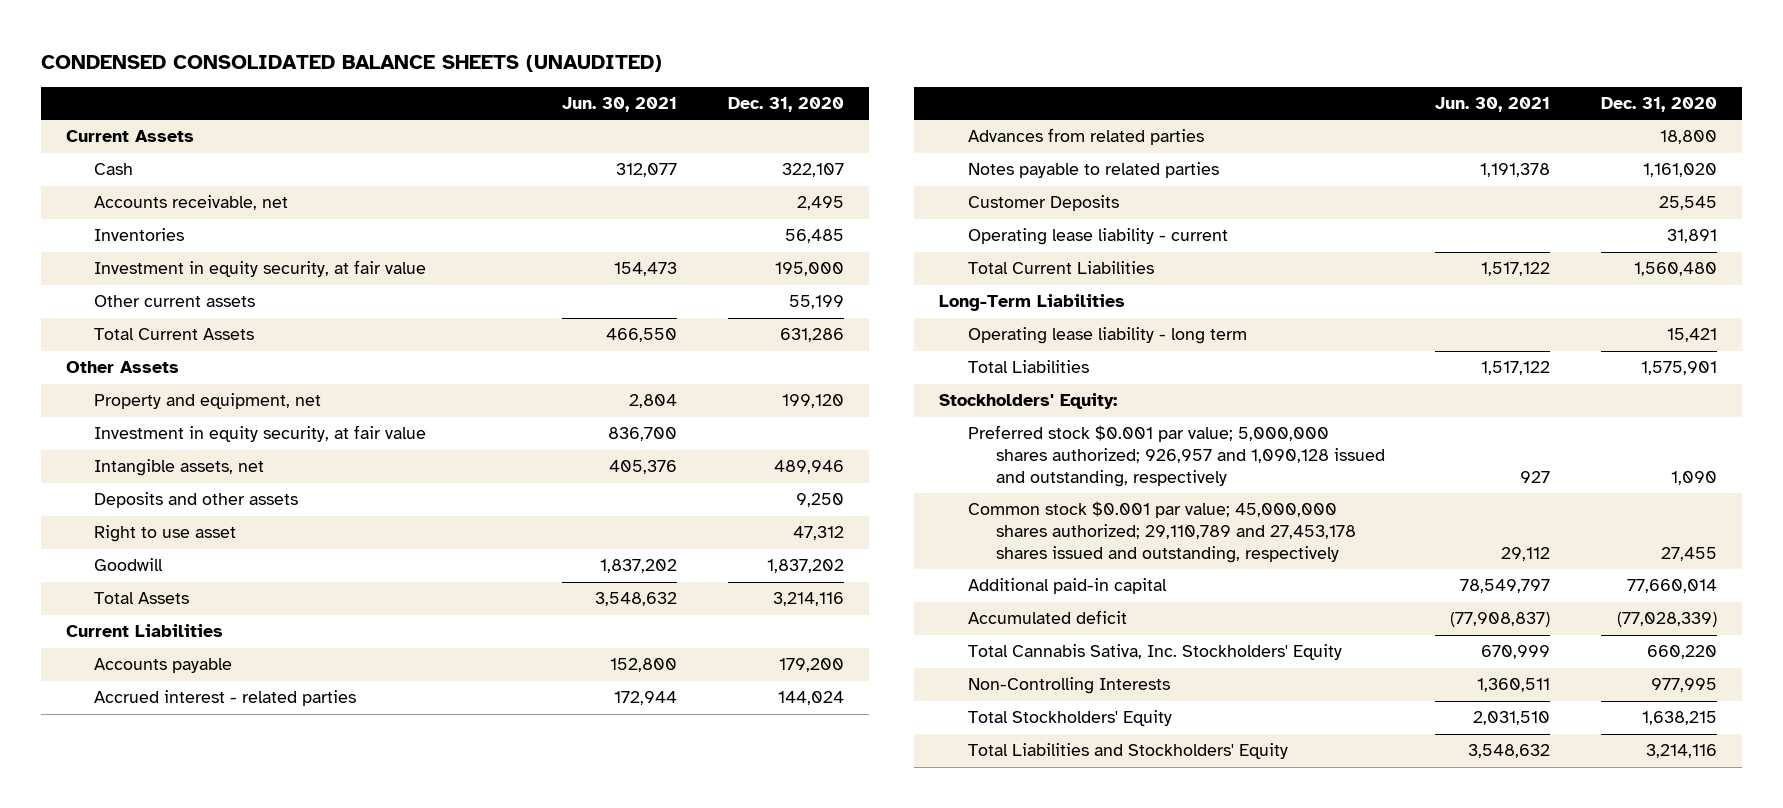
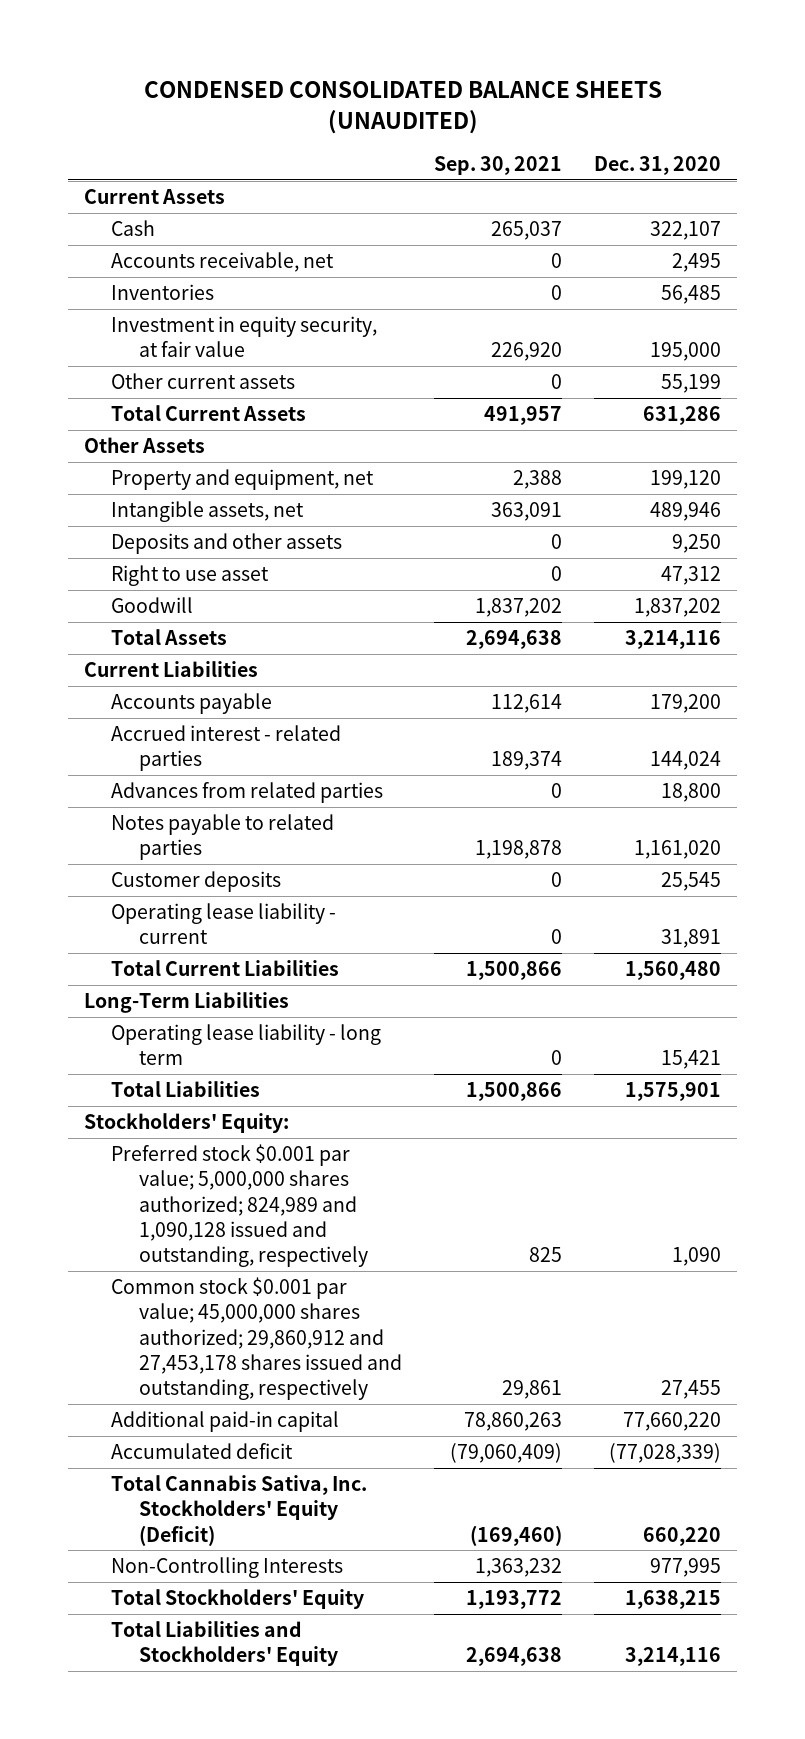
[562,97,678,113] Jun. 30, 2021 -> none
none -> [434,156,563,176] Sep. 30, 2021
[94,425,427,443] Investment in equity security, at fair value -> none
[967,195,1119,212] Customer Deposits -> [111,871,282,893] Customer deposits
[967,425,1385,488] Preferred stock $0.001 par value; 5,000,000 shares authorized; 926,957 and 1,090,128 issued and outstanding, respectively -> [111,1144,369,1268] Preferred stock $0.001 par value; 5,000,000 shares authorized; 824,989 and 1,090,128 issued and outstanding, respectively
[967,501,1356,564] Common stock $0.001 par value; 45,000,000 shares authorized; 29,110,789 and 27,453,178 shares issued and outstanding, respectively -> [111,1277,403,1401] Common stock $0.001 par value; 45,000,000 shares authorized; 29,860,912 and 27,453,178 shares issued and outstanding, respectively
[1627,579,1718,594] 77,660,014 -> [623,1412,722,1432] 77,660,220
[967,644,1342,661] Total Cannabis Sativa, Inc. Stockholders' Equity -> [111,1475,368,1546] Total Cannabis Sativa, Inc. Stockholders' Equity (Deficit)

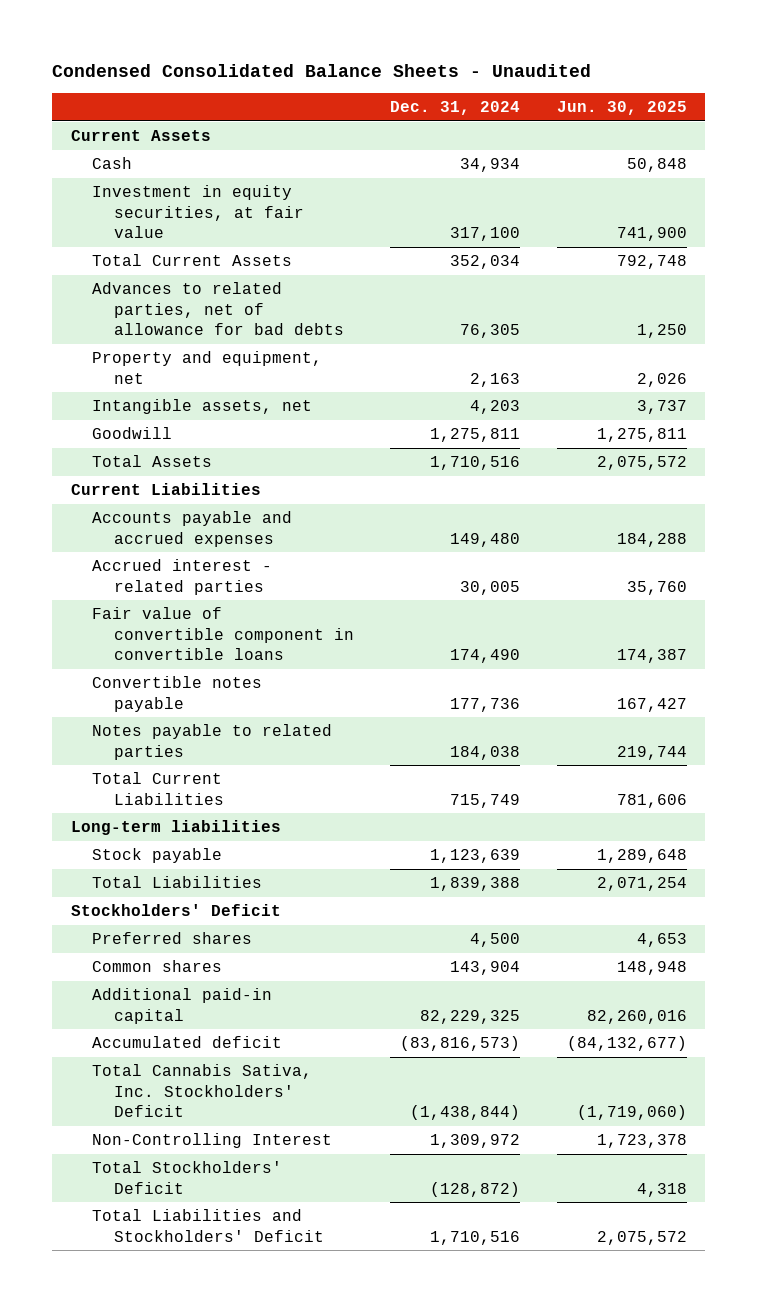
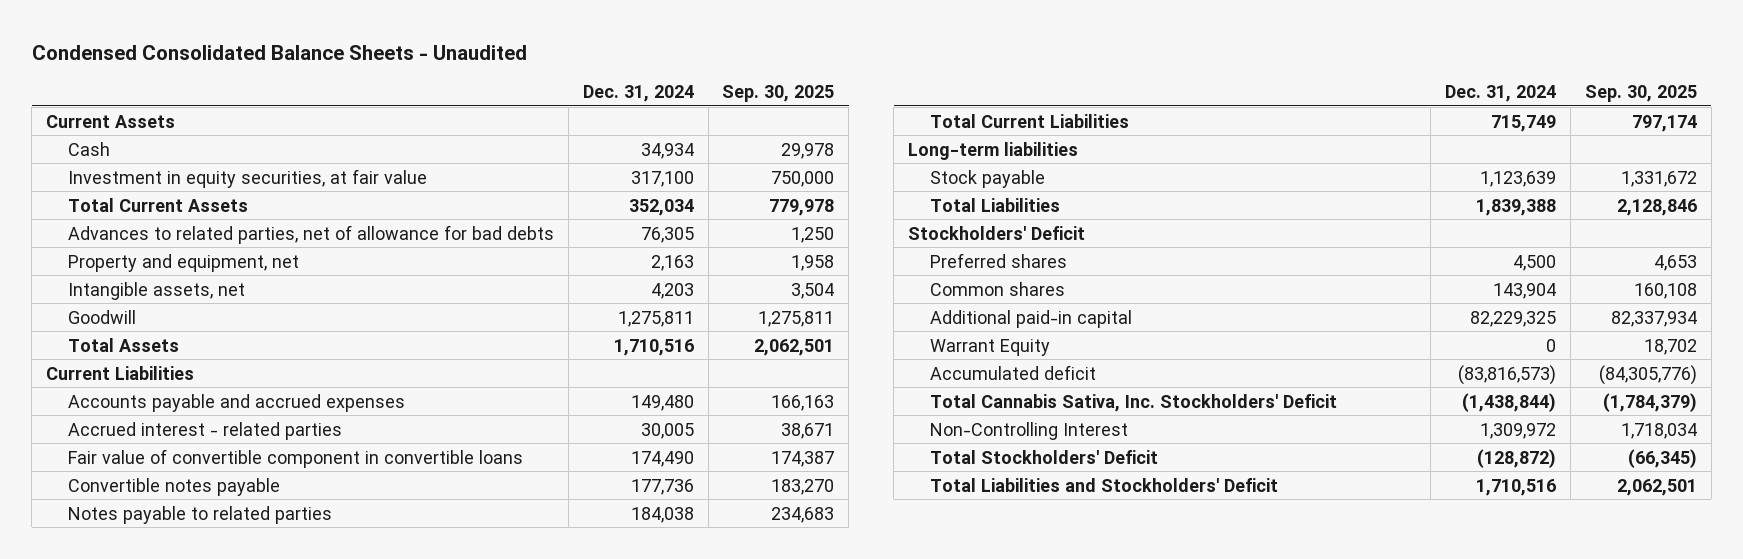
[556,101,687,116] Jun. 30, 2025 -> none
none -> [722,85,835,103] Sep. 30, 2025
none -> [930,338,1051,356] Warrant Equity

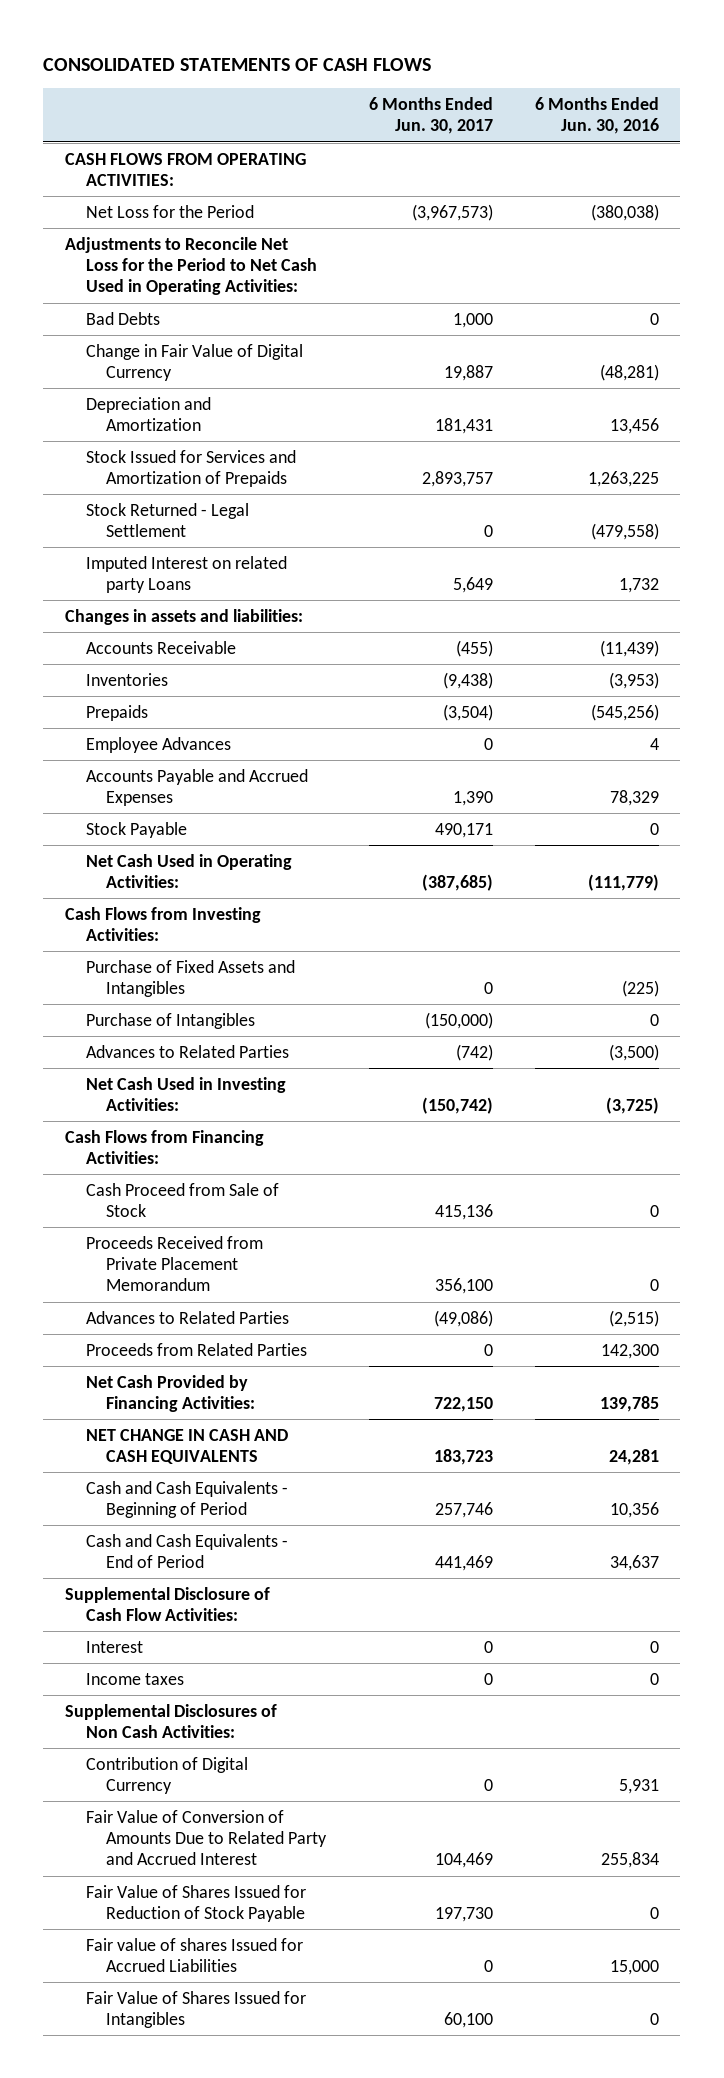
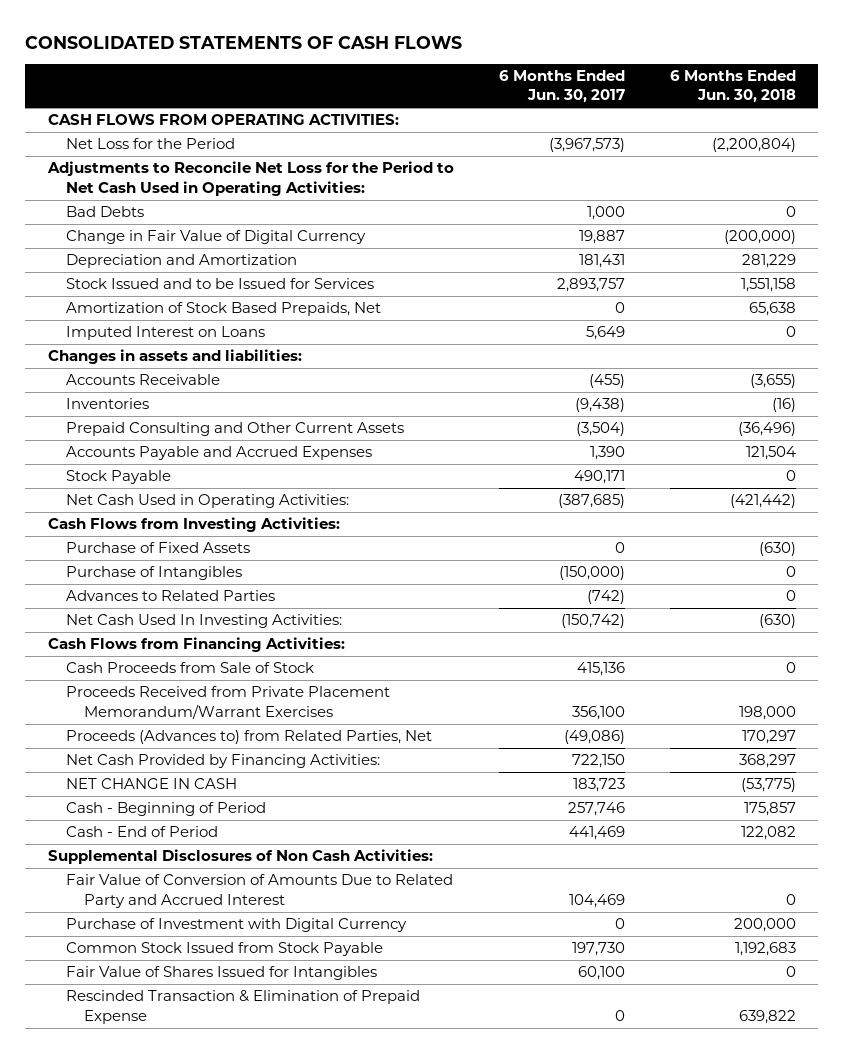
[535,97,660,135] 6 Months Ended Jun. 30, 2016 -> none
none -> [669,69,796,104] 6 Months Ended Jun. 30, 2018
[85,502,249,538] Stock Returned - Legal Settlement -> none
[85,449,296,488] Stock Issued for Services and Amortization of Prepaids -> [65,278,374,290] Stock Issued and to be Issued for Services
none -> [65,302,381,317] Amortization of Stock Based Prepaids, Net
[85,555,287,594] Imputed Interest on related party Loans -> [65,326,265,341] Imputed Interest on Loans
[85,736,231,753] Employee Advances -> none
[85,704,148,721] Prepaids -> [65,422,404,437] Prepaid Consulting and Other Current Assets
[85,959,295,998] Purchase of Fixed Assets and Intangibles -> [65,542,250,554] Purchase of Fixed Assets
[85,1076,286,1112] Net Cash Used in Investing Activities: -> [65,614,342,629] Net Cash Used In Investing Activities:
[85,1310,289,1324] Advances to Related Parties -> none
[85,1182,279,1218] Cash Proceed from Sale of Stock -> [65,662,314,674] Cash Proceeds from Sale of Stock
[85,1235,263,1292] Proceeds Received from Private Placement Memorandum -> [65,686,390,719] Proceeds Received from Private Placement Memorandum/Warrant Exercises
[85,1342,307,1356] Proceeds from Related Parties -> [65,730,432,745] Proceeds (Advances to) from Related Parties, Net
[483,1343,493,1356] 0 -> [563,730,625,745] (49,086)
[64,1586,270,1622] Supplemental Disclosure of Cash Flow Activities: -> none
[85,1640,143,1653] Interest -> none
[85,1672,184,1685] Income taxes -> none
[85,1428,288,1465] NET CHANGE IN CASH AND CASH EQUIVALENTS -> [65,778,237,790] NET CHANGE IN CASH
[85,1480,288,1519] Cash and Cash Equivalents - Beginning of Period -> [65,802,266,817] Cash - Beginning of Period
[85,1533,288,1569] Cash and Cash Equivalents - End of Period -> [65,826,218,838] Cash - End of Period
[85,1756,248,1795] Contribution of Digital Currency -> none
[85,1937,303,1973] Fair value of shares Issued for Accrued Liabilities -> none
none -> [65,918,407,933] Purchase of Investment with Digital Currency
[85,1884,306,1923] Fair Value of Shares Issued for Reduction of Stock Payable -> [65,942,383,957] Common Stock Issued from Stock Payable
none -> [65,990,420,1024] Rescinded Transaction & Elimination of Prepaid Expense

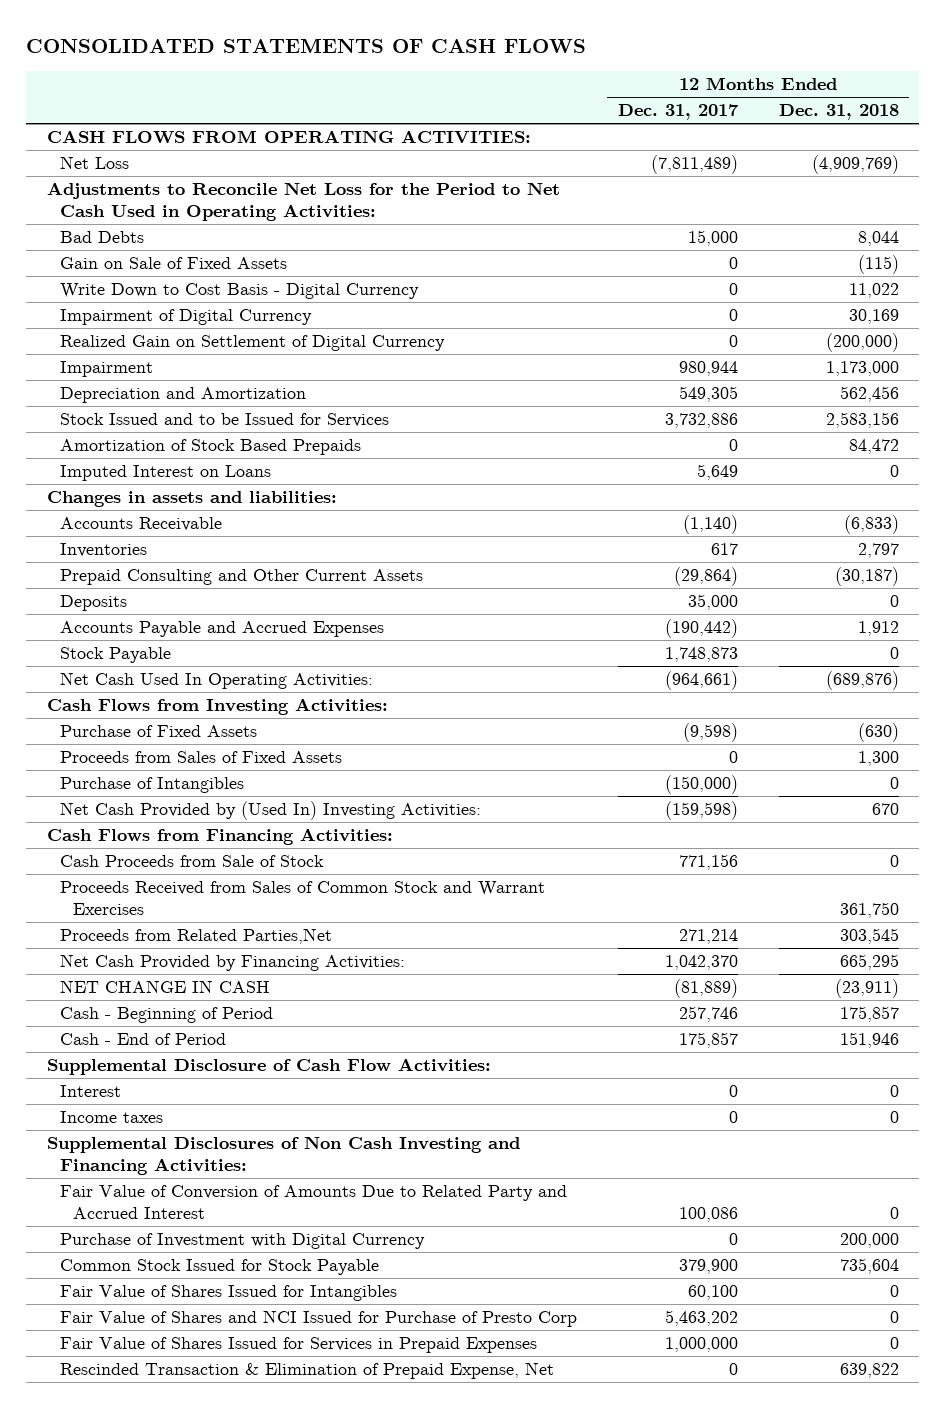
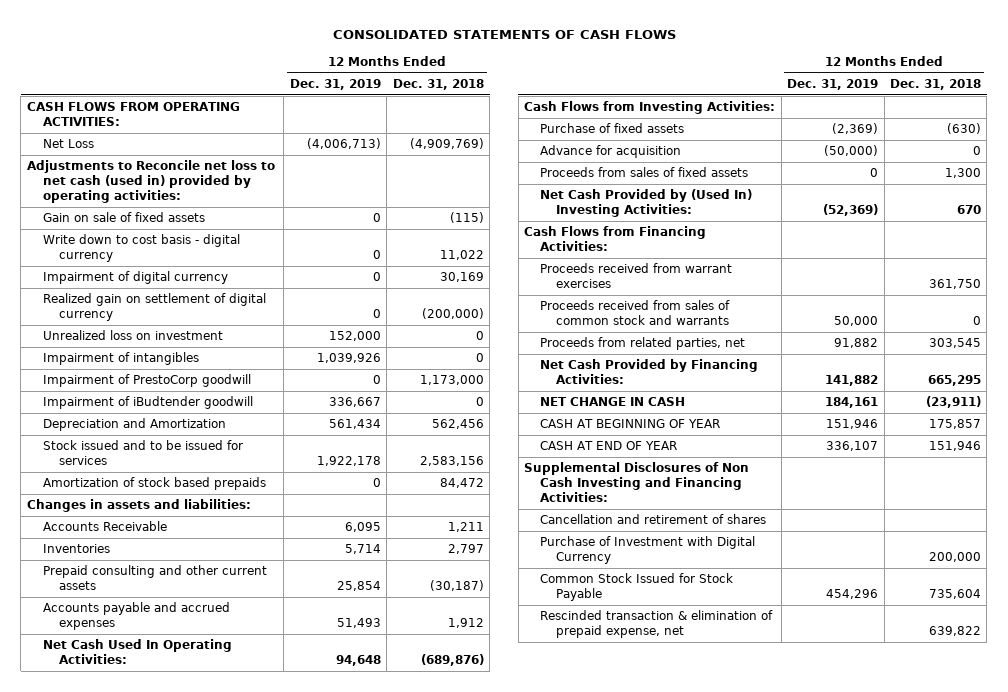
[617,104,739,121] Dec. 31, 2017 -> none
none -> [289,78,381,90] Dec. 31, 2019
[59,231,144,244] Bad Debts -> none
[46,182,560,221] Adjustments to Reconcile Net Loss for the Period to Net Cash Used in Operating Activities: -> [26,160,275,203] Adjustments to Reconcile net loss to net cash (used in) provided by operating activities:
[59,257,287,270] Gain on Sale of Fixed Assets -> [43,212,206,223] Gain on sale of fixed assets
[59,283,419,300] Write Down to Cost Basis - Digital Currency -> [43,234,241,262] Write down to cost basis - digital currency
[59,309,312,326] Impairment of Digital Currency -> [43,271,229,285] Impairment of digital currency
[59,335,445,352] Realized Gain on Settlement of Digital Currency -> [43,293,267,321] Realized gain on settlement of digital currency
none -> [43,330,224,341] Unrealized loss on investment
[59,361,153,378] Impairment -> [43,352,200,366] Impairment of intangibles
[825,361,899,377] 1,173,000 -> [475,353,484,363] 0
none -> [43,374,252,388] Impairment of PrestoCorp goodwill
none -> [43,396,254,410] Impairment of iBudtender goodwill
[59,465,271,482] Imputed Interest on Loans -> none
[59,413,389,428] Stock Issued and to be Issued for Services -> [43,440,244,465] Stock issued and to be issued for services
[59,439,361,456] Amortization of Stock Based Prepaids -> [43,477,267,491] Amortization of stock based prepaids
[843,515,899,535] (6,833) -> [447,522,484,533] 1,211
[59,595,127,612] Deposits -> none
[59,647,171,664] Stock Payable -> none
[59,569,423,586] Prepaid Consulting and Other Current Assets -> [43,565,268,590] Prepaid consulting and other current assets
[59,621,384,638] Accounts Payable and Accrued Expenses -> [43,602,231,630] Accounts payable and accrued expenses
[59,777,244,794] Purchase of Intangibles -> none
[59,725,257,738] Purchase of Fixed Assets -> [540,123,685,134] Purchase of fixed assets
none -> [540,145,682,159] Advance for acquisition
[59,751,342,764] Proceeds from Sales of Fixed Assets -> [540,167,749,178] Proceeds from sales of fixed assets
[59,855,324,868] Cash Proceeds from Sale of Stock -> none
[59,881,545,915] Proceeds Received from Sales of Common Stock and Warrant Exercises -> [540,263,733,288] Proceeds received from warrant exercises
none -> [540,300,731,325] Proceeds received from sales of common stock and warrants
[59,928,332,945] Proceeds from Related Parties,Net -> [540,337,746,351] Proceeds from related parties, net
[46,1058,491,1076] Supplemental Disclosure of Cash Flow Activities: -> none
[59,1085,121,1098] Interest -> none
[59,1111,163,1124] Income taxes -> none
[59,1007,273,1024] Cash - Beginning of Period -> [540,419,721,429] CASH AT BEGINNING OF YEAR
[59,1033,226,1046] Cash - End of Period -> [540,441,678,451] CASH AT END OF YEAR
[59,1185,567,1219] Fair Value of Conversion of Amounts Due to Related Party and Accrued Interest -> none
none -> [540,514,767,525] Cancellation and retirement of shares
[59,1285,397,1302] Fair Value of Shares Issued for Intangibles -> none
[59,1310,577,1328] Fair Value of Shares and NCI Issued for Purchase of Presto Corp -> none
[59,1337,537,1354] Fair Value of Shares Issued for Services in Prepaid Expenses -> none
[59,1362,554,1380] Rescinded Transaction & Elimination of Prepaid Expense, Net -> [540,610,774,638] Rescinded transaction & elimination of prepaid expense, net

